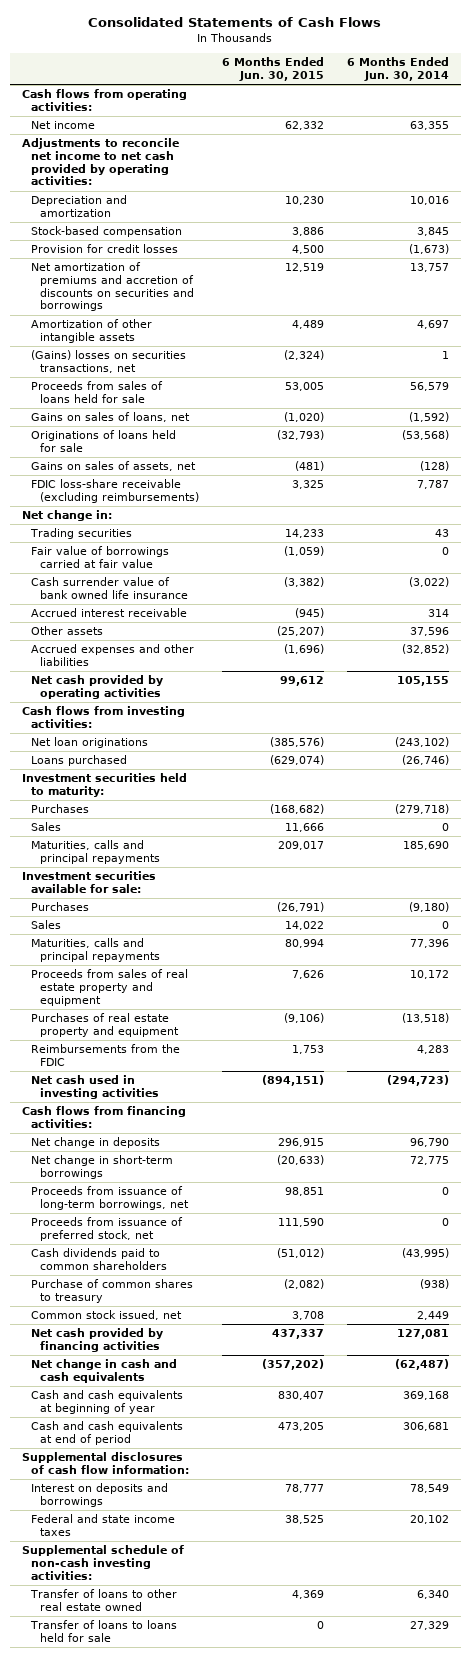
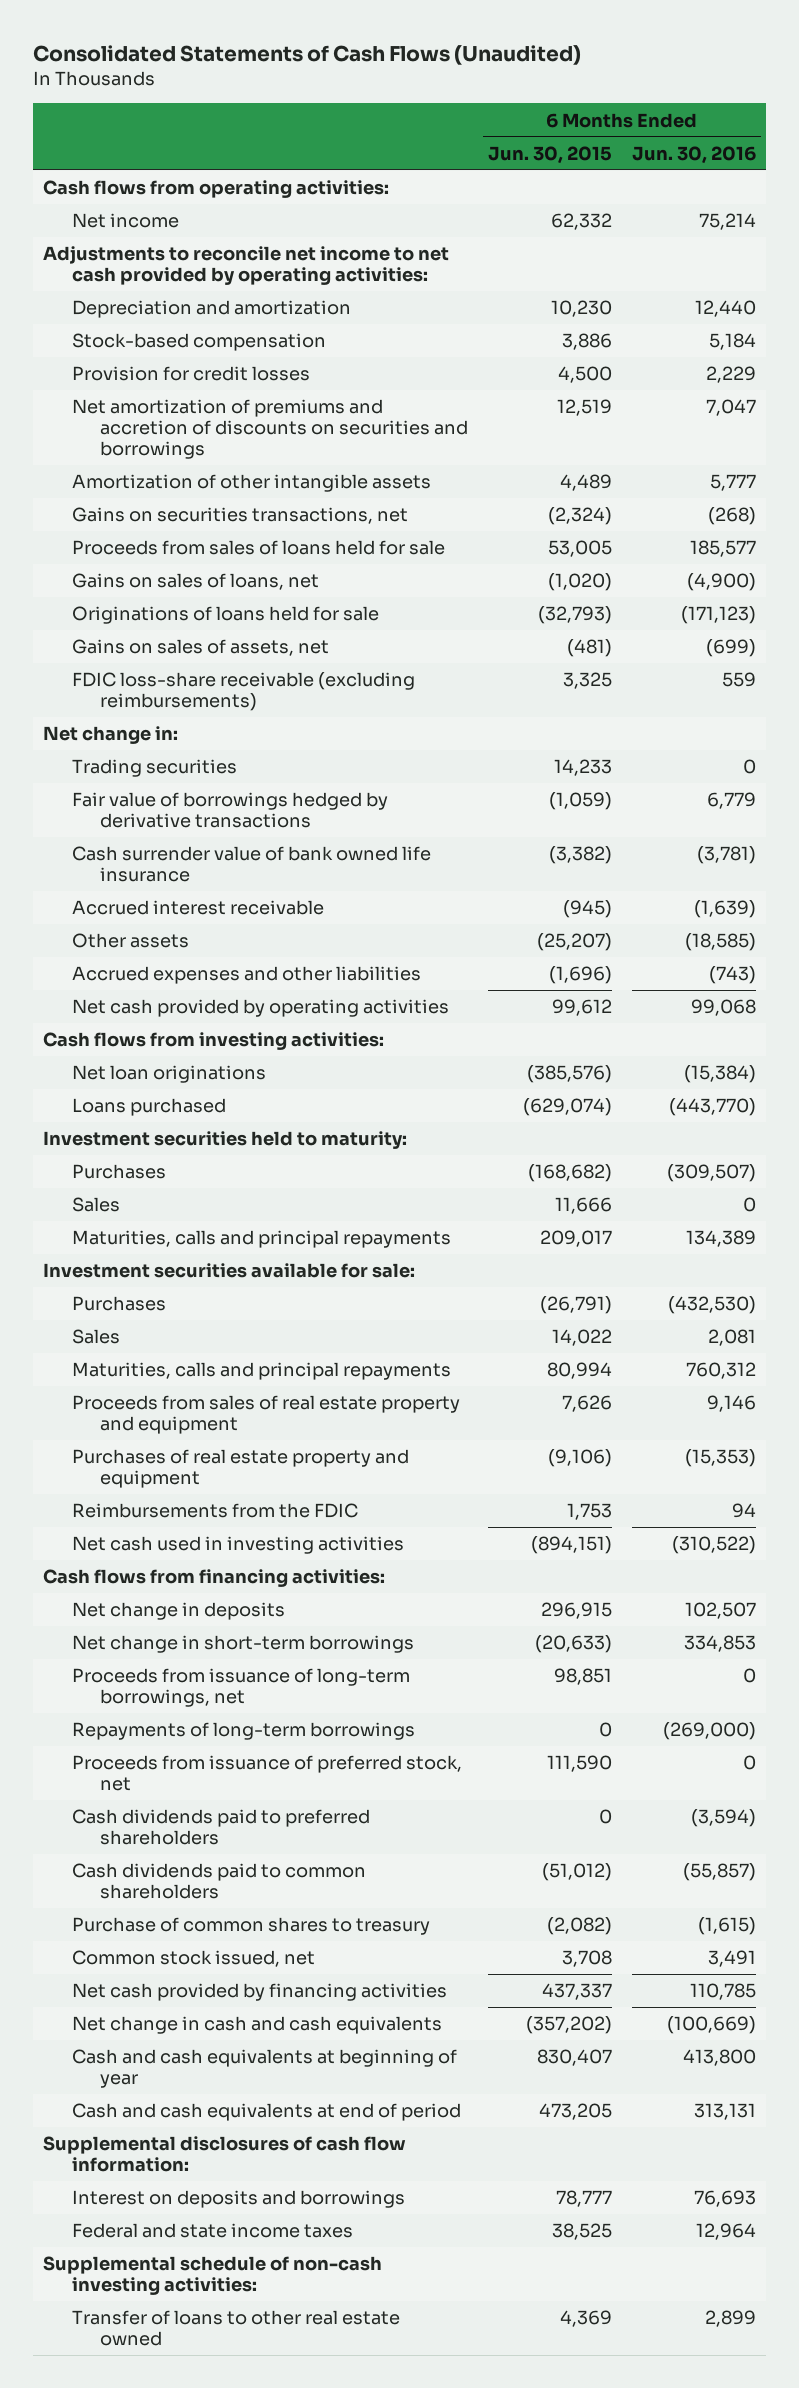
[88,17,382,28] Consolidated Statements of Cash Flows -> [33,45,582,66] Consolidated Statements of Cash Flows (Unaudited)
[347,57,450,82] 6 Months Ended Jun. 30, 2014 -> none
none -> [631,145,756,164] Jun. 30, 2016
[31,350,187,373] (Gains) losses on securities transactions, net -> [71,507,408,525] Gains on securities transactions, net
[31,546,170,568] Fair value of borrowings carried at fair value -> [71,792,388,828] Fair value of borrowings hedged by derivative transactions
none -> [71,1722,415,1741] Repayments of long-term borrowings
none -> [71,1809,370,1845] Cash dividends paid to preferred shareholders
[30,1620,178,1642] Transfer of loans to loans held for sale -> none

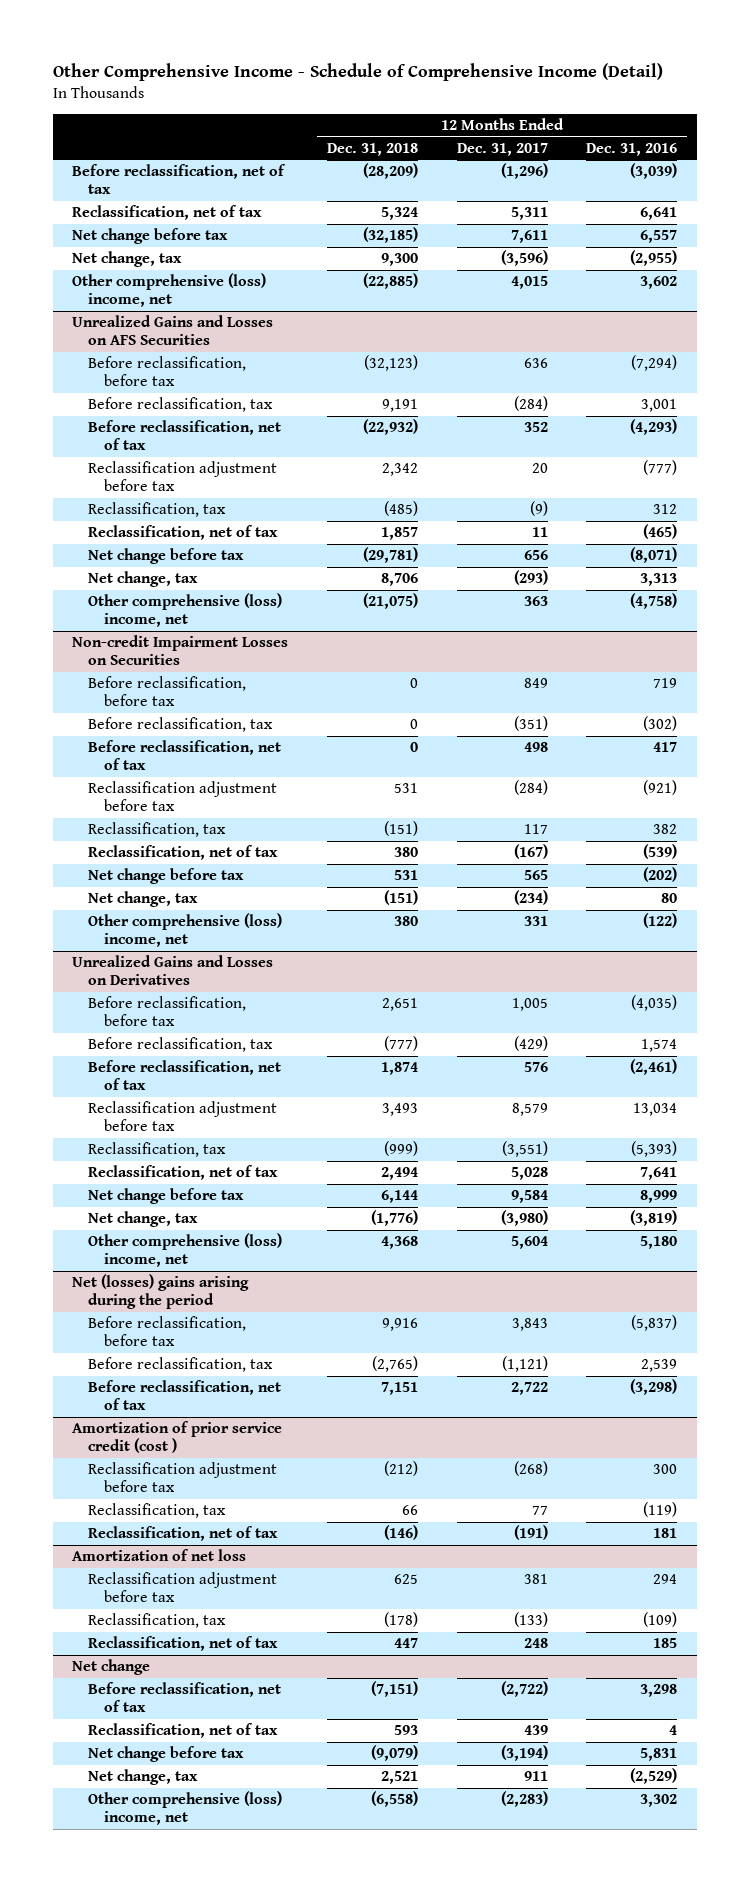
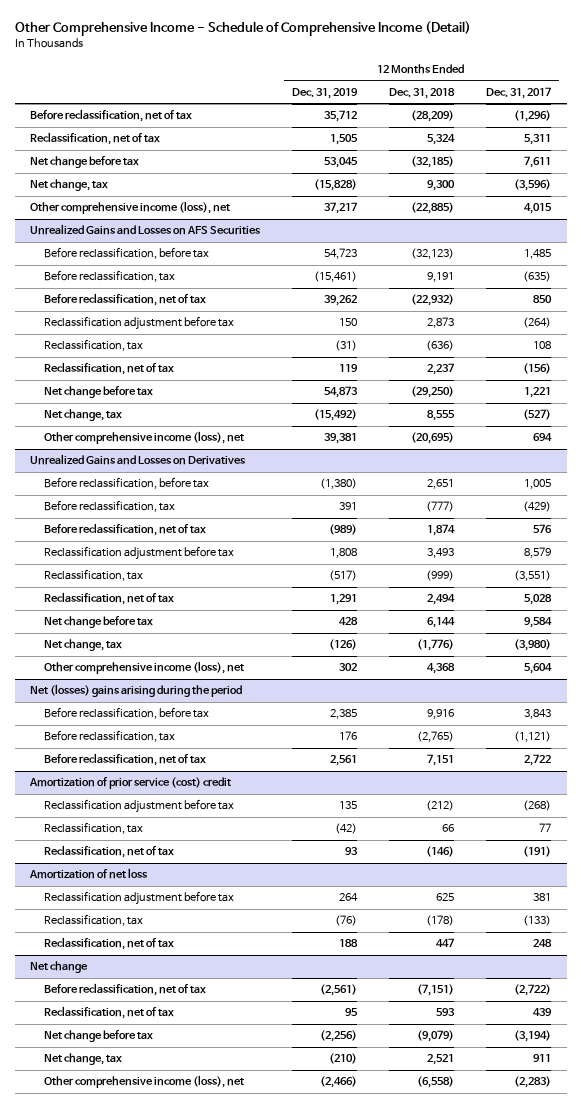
[586,142,678,156] Dec. 31, 2016 -> none
none -> [292,88,359,100] Dec. 31, 2019
[72,273,267,308] Other comprehensive (loss) income, net -> [30,201,231,215] Other comprehensive income (loss), net
[72,635,289,666] Non-credit Impairment Losses on Securities -> none
[88,676,247,707] Before reclassification, before tax -> none
[88,717,274,733] Before reclassification, tax -> none
[88,740,282,771] Before reclassification, net of tax -> none
[88,781,278,812] Reclassification adjustment before tax -> none
[88,822,227,838] Reclassification, tax -> none
[88,845,279,861] Reclassification, net of tax -> none
[88,868,245,885] Net change before tax -> none
[88,891,199,908] Net change, tax -> none
[88,913,283,948] Other comprehensive (loss) income, net -> none
[523,358,548,369] 636 -> [523,249,551,260] 1,485
[513,396,548,412] (284) -> [522,271,551,283] (635)
[523,422,548,433] 352 -> [532,295,552,304] 850
[382,463,419,477] 2,342 -> [426,317,454,329] 2,873
[531,463,548,474] 20 -> [522,317,551,329] (264)
[384,501,419,517] (485) -> [425,340,454,352] (636)
[529,501,548,517] (9) -> [532,341,551,350] 108
[381,527,419,541] 1,857 -> [426,363,454,376] 2,237
[531,527,548,538] 11 -> [522,363,551,375] (156)
[363,547,419,564] (29,781) -> [410,386,454,399] (29,250)
[523,550,548,561] 656 -> [523,387,551,399] 1,221
[381,573,419,587] 8,706 -> [426,410,455,422] 8,555
[513,570,548,586] (293) -> [522,409,551,421] (527)
[88,593,283,628] Other comprehensive (loss) income, net -> [43,431,244,445] Other comprehensive income (loss), net
[363,593,419,610] (21,075) -> [410,432,454,445] (20,695)
[523,596,548,607] 363 -> [532,433,552,442] 694
[88,1233,283,1268] Other comprehensive (loss) income, net -> [43,661,244,675] Other comprehensive income (loss), net
[72,1421,283,1454] Amortization of prior service credit (cost ) -> [29,777,232,790] Amortization of prior service (cost) credit
[88,1791,283,1826] Other comprehensive (loss) income, net -> [43,1075,244,1089] Other comprehensive income (loss), net

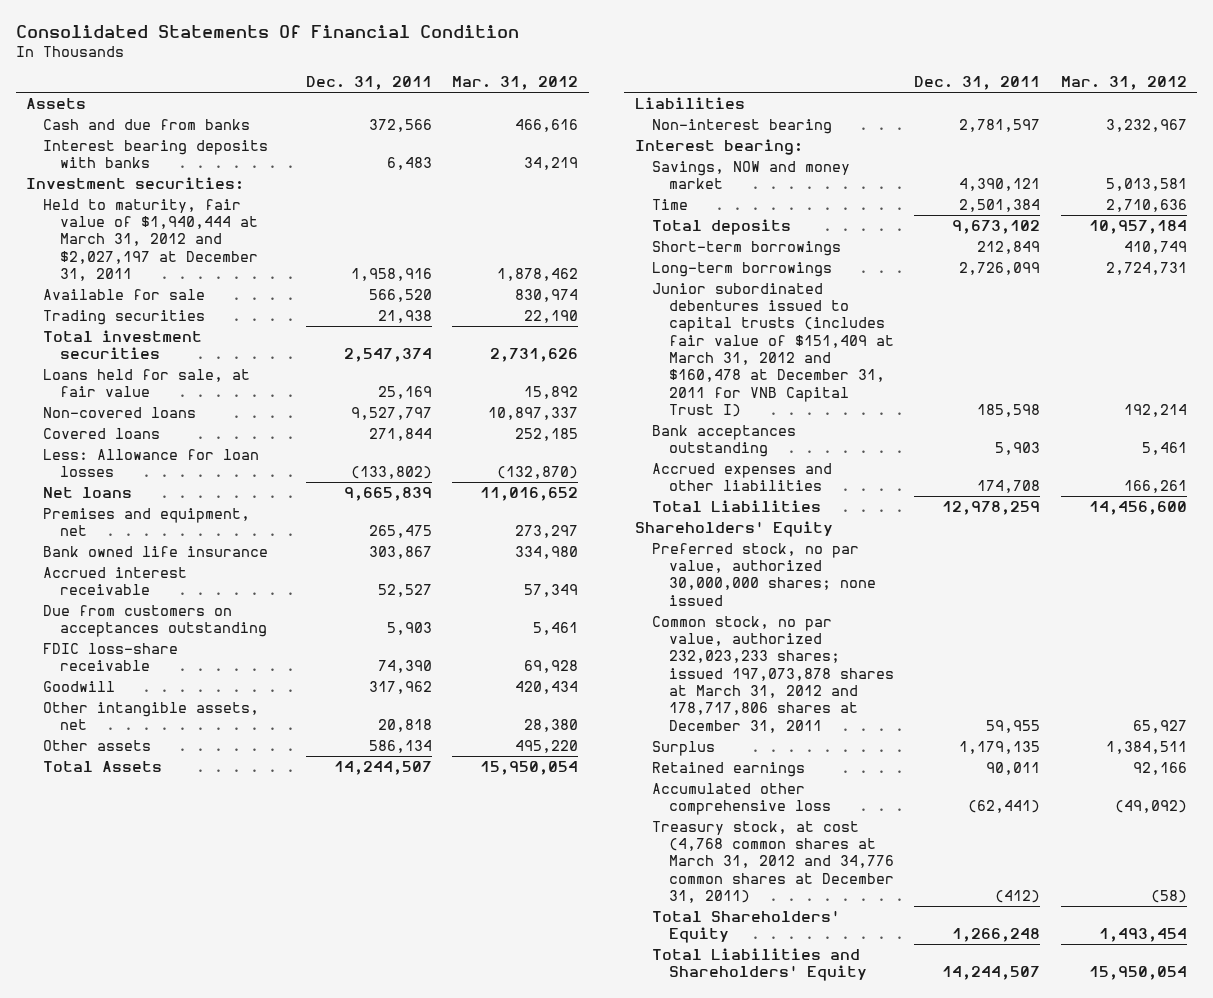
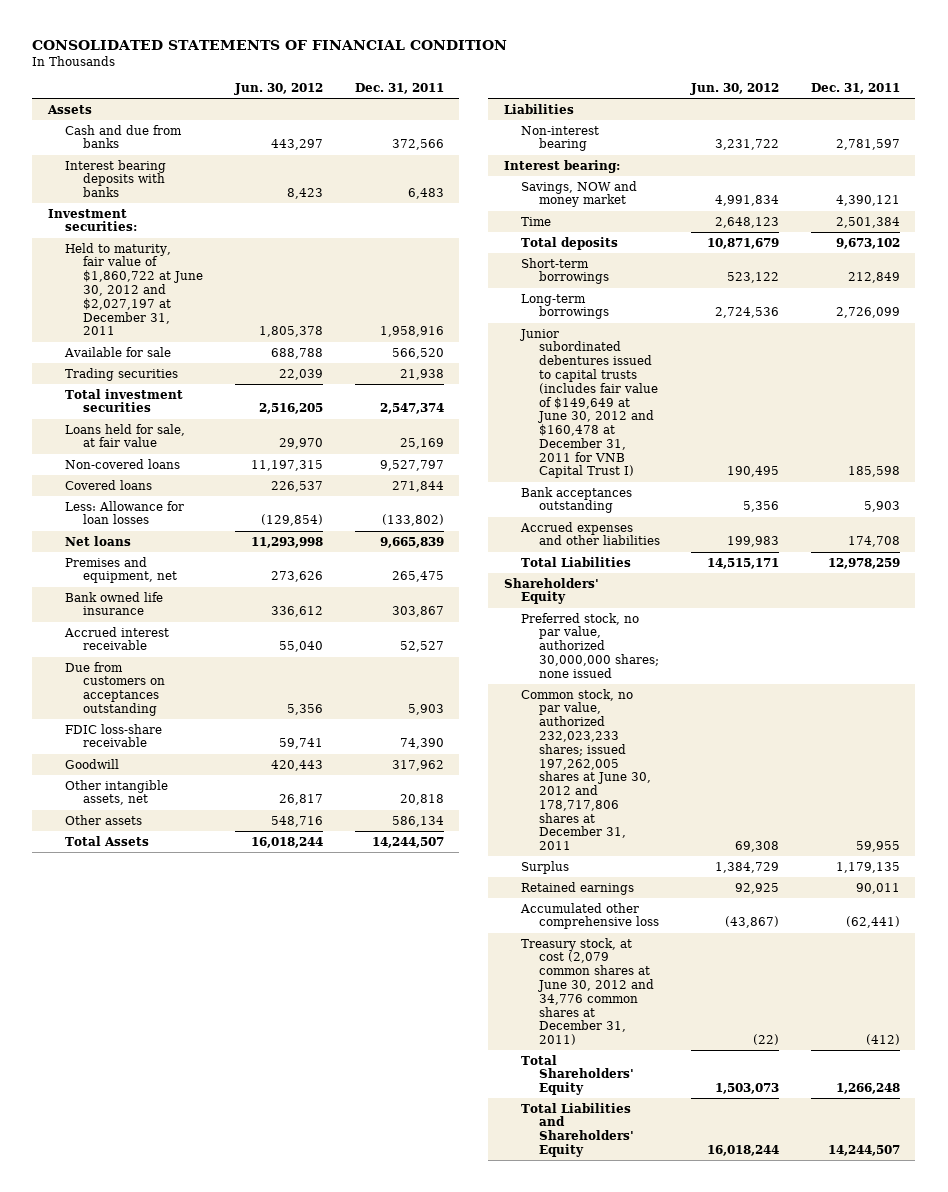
[15,24,519,38] Consolidated Statements Of Financial Condition -> [32,40,508,51] CONSOLIDATED STATEMENTS OF FINANCIAL CONDITION
[452,76,579,91] Mar. 31, 2012 -> none
none -> [234,83,324,96] Jun. 30, 2012
[43,198,259,282] Held to maturity, fair value of $1,940,444 at March 31, 2012 and $2,027,197 at December 31, 2011 -> [65,242,203,336] Held to maturity, fair value of $1,860,722 at June 30, 2012 and $2,027,197 at December 31, 2011
[651,282,894,417] Junior subordinated debentures issued to capital trusts (includes fair value of $151,409 at March 31, 2012 and $160,478 at December 31, 2011 for VNB Capital Trust I) -> [519,328,658,479] Junior subordinated debentures issued to capital trusts (includes fair value of $149,649 at June 30, 2012 and $160,478 at December 31, 2011 for VNB Capital Trust I)
[651,615,894,733] Common stock, no par value, authorized 232,023,233 shares; issued 197,073,878 shares at March 31, 2012 and 178,717,806 shares at December 31, 2011 -> [521,688,651,851] Common stock, no par value, authorized 232,023,233 shares; issued 197,262,005 shares at June 30, 2012 and 178,717,806 shares at December 31, 2011
[651,820,894,904] Treasury stock, at cost (4,768 common shares at March 31, 2012 and 34,776 common shares at December 31, 2011) -> [521,937,654,1046] Treasury stock, at cost (2,079 common shares at June 30, 2012 and 34,776 common shares at December 31, 2011)

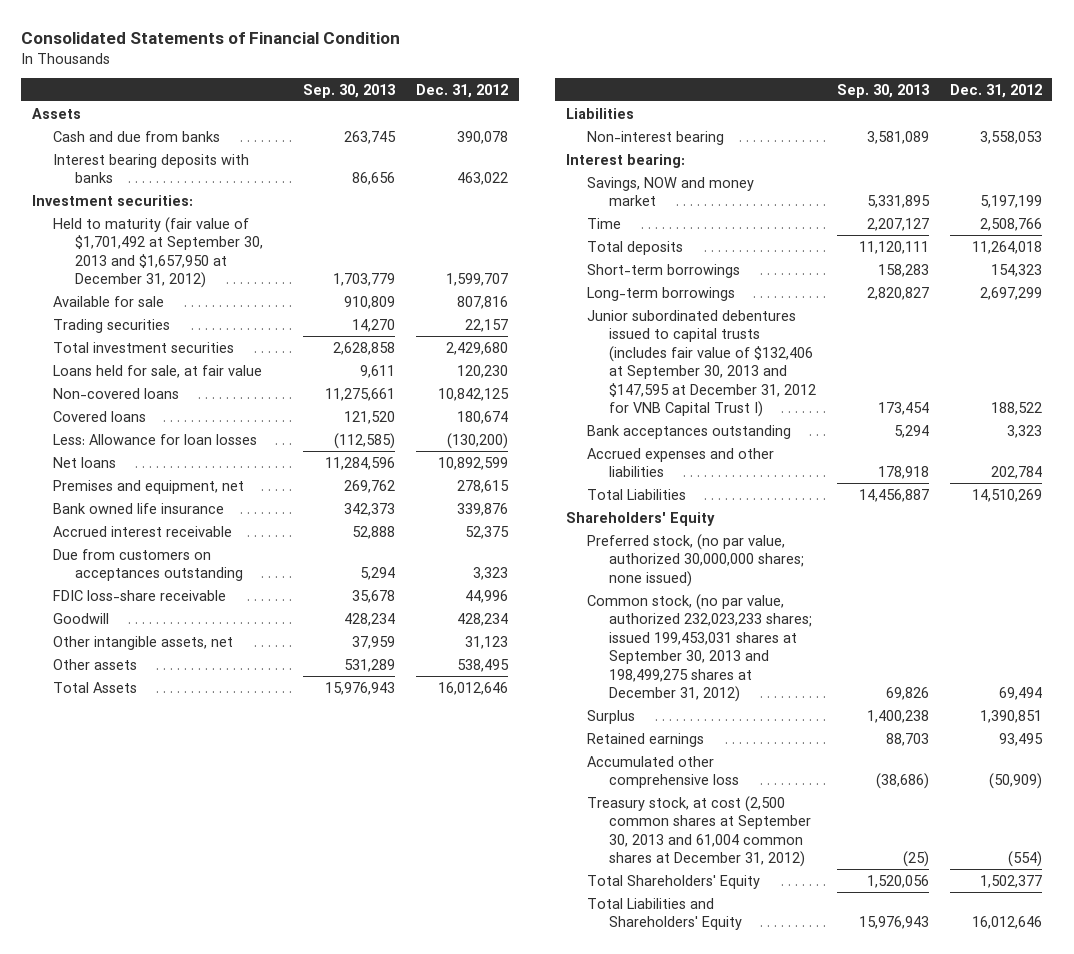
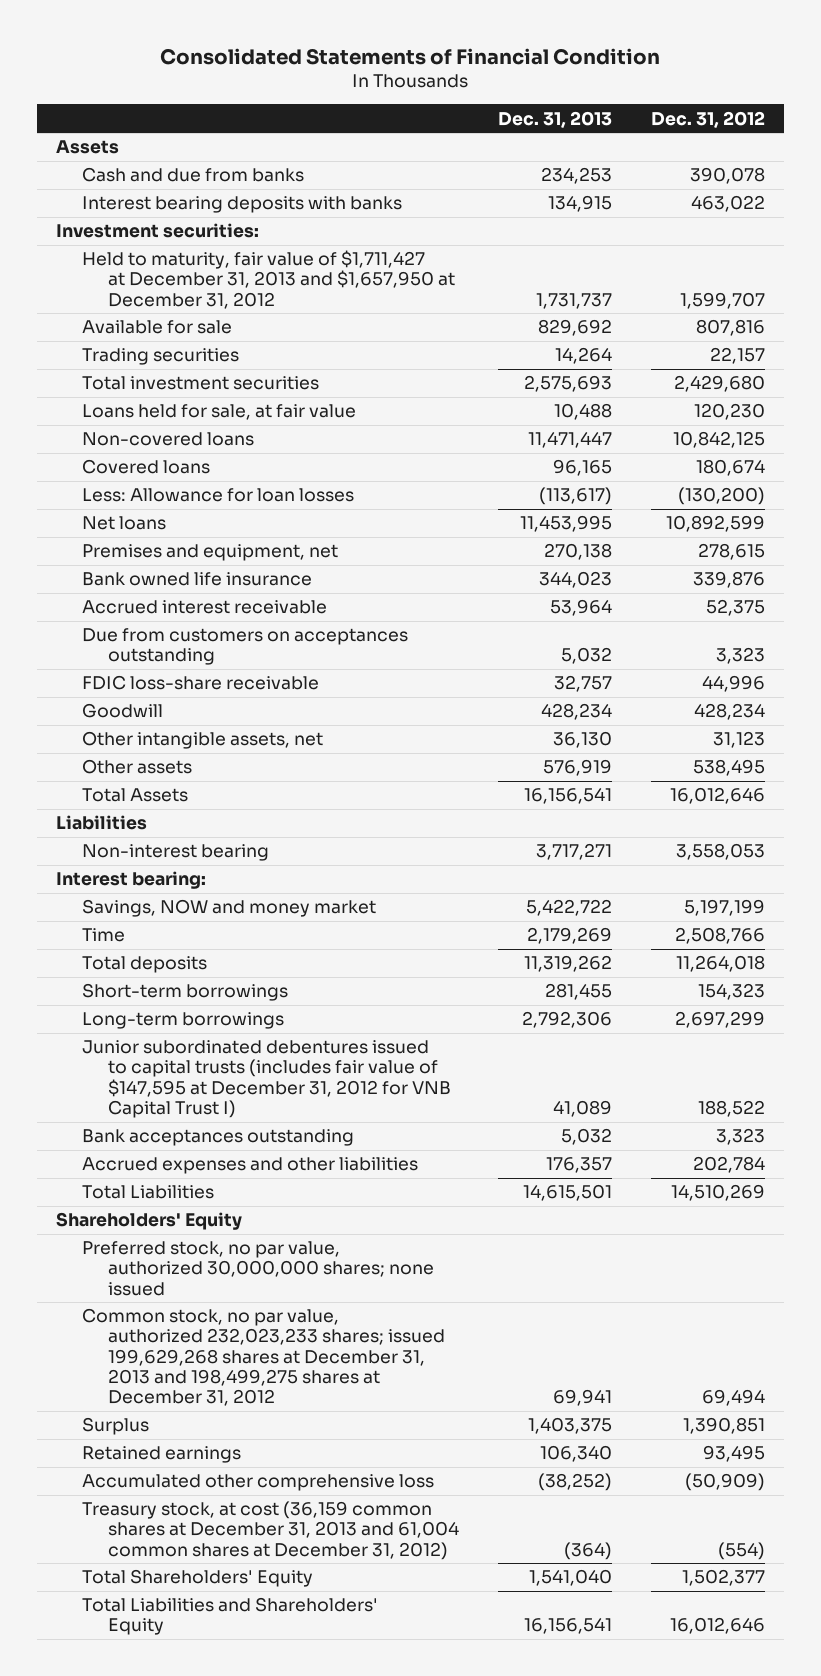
[302,83,395,98] Sep. 30, 2013 -> none
none -> [497,110,612,128] Dec. 31, 2013
[53,216,263,289] Held to maturity (fair value of $1,701,492 at September 30, 2013 and $1,657,950 at December 31, 2012) -> [81,250,455,309] Held to maturity, fair value of $1,711,427 at December 31, 2013 and $1,657,950 at December 31, 2012
[587,309,816,418] Junior subordinated debentures issued to capital trusts (includes fair value of $132,406 at September 30, 2013 and $147,595 at December 31, 2012 for VNB Capital Trust I) -> [81,1040,451,1118] Junior subordinated debentures issued to capital trusts (includes fair value of $147,595 at December 31, 2012 for VNB Capital Trust I)
[587,533,804,587] Preferred stock, (no par value, authorized 30,000,000 shares; none issued) -> [81,1241,434,1296] Preferred stock, no par value, authorized 30,000,000 shares; none issued
[587,593,812,703] Common stock, (no par value, authorized 232,023,233 shares; issued 199,453,031 shares at September 30, 2013 and 198,499,275 shares at December 31, 2012) -> [81,1308,445,1407] Common stock, no par value, authorized 232,023,233 shares; issued 199,629,268 shares at December 31, 2013 and 198,499,275 shares at December 31, 2012
[587,795,811,868] Treasury stock, at cost (2,500 common shares at September 30, 2013 and 61,004 common shares at December 31, 2012) -> [81,1501,459,1560] Treasury stock, at cost (36,159 common shares at December 31, 2013 and 61,004 common shares at December 31, 2012)

